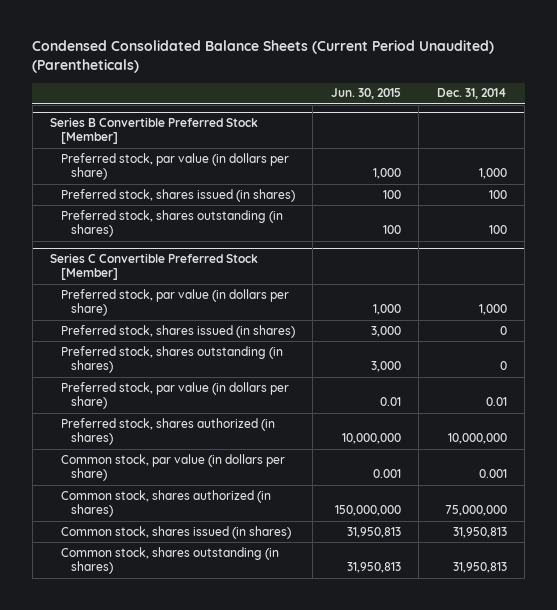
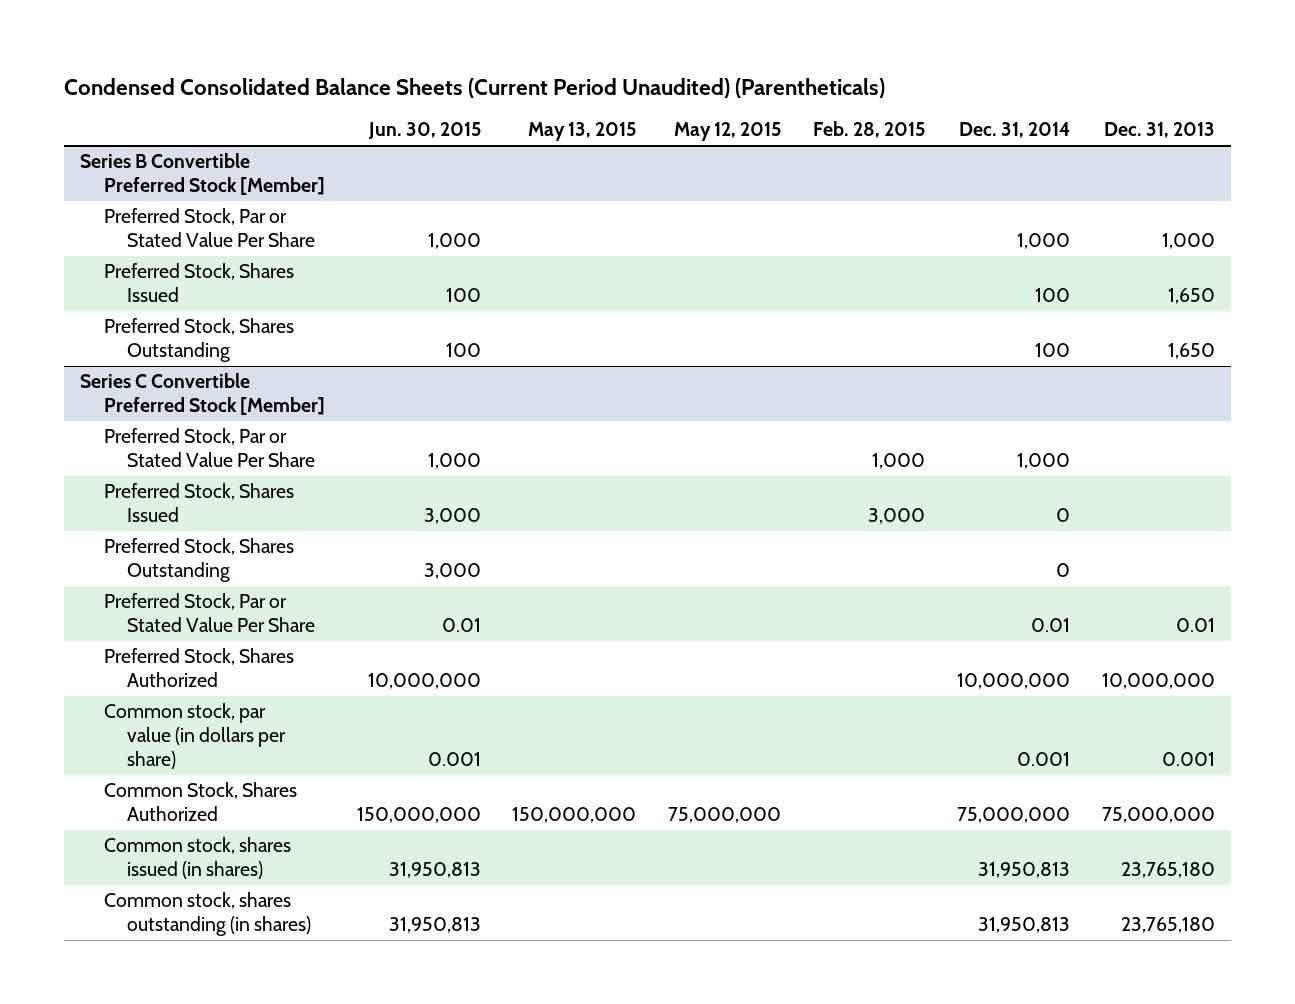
none -> [528,122,637,142] May 13, 2015
none -> [674,122,782,142] May 12, 2015
none -> [813,121,926,139] Feb. 28, 2015
none -> [1103,122,1215,139] Dec. 31, 2013
[60,152,289,181] Preferred stock, par value (in dollars per share) -> [103,208,316,248] Preferred Stock, Par or Stated Value Per Share
[60,188,295,202] Preferred stock, shares issued (in shares) -> [103,263,294,303] Preferred Stock, Shares Issued
[60,209,283,238] Preferred stock, shares outstanding (in shares) -> [103,318,294,363] Preferred Stock, Shares Outstanding
[60,288,289,317] Preferred stock, par value (in dollars per share) -> [103,428,316,468] Preferred Stock, Par or Stated Value Per Share
[60,324,295,338] Preferred stock, shares issued (in shares) -> [103,483,294,523] Preferred Stock, Shares Issued
[60,345,283,374] Preferred stock, shares outstanding (in shares) -> [103,538,294,583] Preferred Stock, Shares Outstanding
[60,381,289,410] Preferred stock, par value (in dollars per share) -> [103,593,316,633] Preferred Stock, Par or Stated Value Per Share
[60,417,275,446] Preferred stock, shares authorized (in shares) -> [103,648,294,688] Preferred Stock, Shares Authorized
[60,489,271,518] Common stock, shares authorized (in shares) -> [103,782,297,822] Common Stock, Shares Authorized

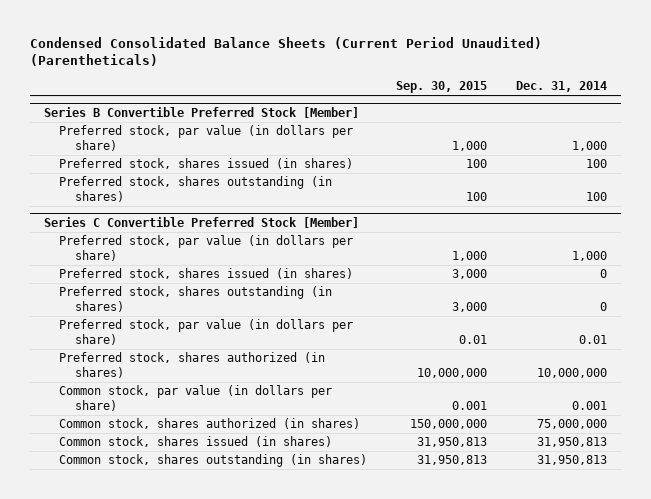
[367,122,481,140] Jun. 30, 2015 -> none
[528,122,637,142] May 13, 2015 -> none
[674,122,782,142] May 12, 2015 -> none
[813,121,926,139] Feb. 28, 2015 -> none
[1103,122,1215,139] Dec. 31, 2013 -> none
none -> [396,81,488,94] Sep. 30, 2015
[103,208,316,248] Preferred Stock, Par or Stated Value Per Share -> [59,125,354,151] Preferred stock, par value (in dollars per share)
[103,263,294,303] Preferred Stock, Shares Issued -> [59,158,354,170] Preferred stock, shares issued (in shares)
[103,318,294,363] Preferred Stock, Shares Outstanding -> [59,176,333,202] Preferred stock, shares outstanding (in shares)
[103,428,316,468] Preferred Stock, Par or Stated Value Per Share -> [59,235,354,261] Preferred stock, par value (in dollars per share)
[103,483,294,523] Preferred Stock, Shares Issued -> [59,268,354,280] Preferred stock, shares issued (in shares)
[103,538,294,583] Preferred Stock, Shares Outstanding -> [59,286,333,312] Preferred stock, shares outstanding (in shares)
[103,593,316,633] Preferred Stock, Par or Stated Value Per Share -> [59,319,354,345] Preferred stock, par value (in dollars per share)
[103,648,294,688] Preferred Stock, Shares Authorized -> [59,352,326,378] Preferred stock, shares authorized (in shares)
[103,782,297,822] Common Stock, Shares Authorized -> [59,418,361,430] Common stock, shares authorized (in shares)

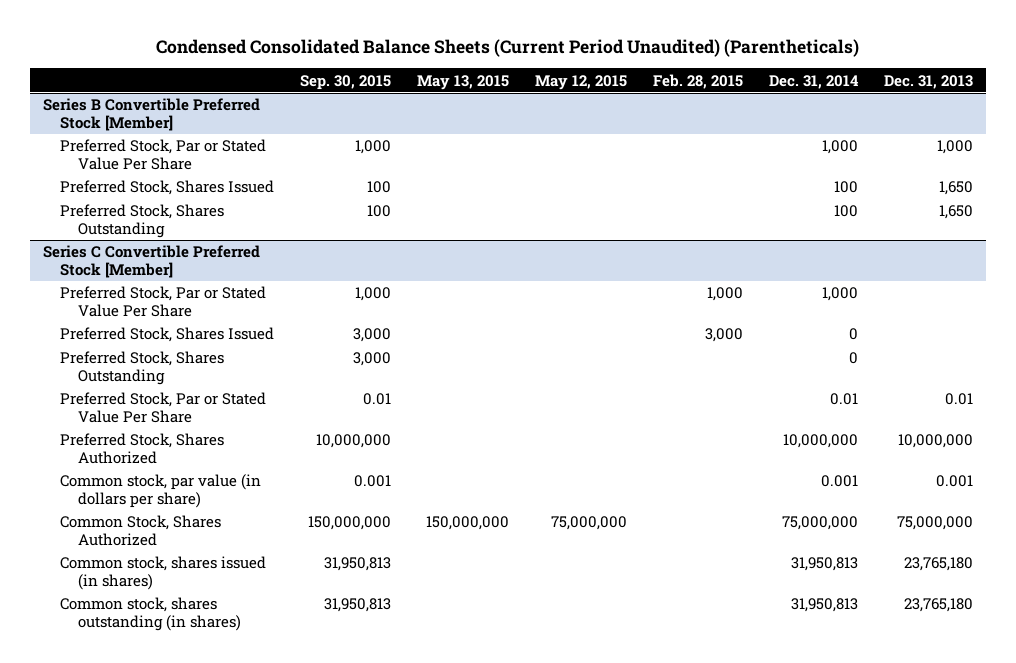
none -> [417,74,510,90] May 13, 2015
none -> [535,74,628,90] May 12, 2015
none -> [653,73,744,89] Feb. 28, 2015
none -> [884,74,974,89] Dec. 31, 2013
[59,125,354,151] Preferred stock, par value (in dollars per share) -> [60,139,267,170] Preferred Stock, Par or Stated Value Per Share
[59,158,354,170] Preferred stock, shares issued (in shares) -> [60,180,275,196] Preferred Stock, Shares Issued
[59,176,333,202] Preferred stock, shares outstanding (in shares) -> [60,204,225,238] Preferred Stock, Shares Outstanding
[59,235,354,261] Preferred stock, par value (in dollars per share) -> [60,286,267,317] Preferred Stock, Par or Stated Value Per Share
[59,268,354,280] Preferred stock, shares issued (in shares) -> [60,327,275,343] Preferred Stock, Shares Issued
[59,286,333,312] Preferred stock, shares outstanding (in shares) -> [60,351,225,385] Preferred Stock, Shares Outstanding
[59,319,354,345] Preferred stock, par value (in dollars per share) -> [60,392,267,423] Preferred Stock, Par or Stated Value Per Share
[59,352,326,378] Preferred stock, shares authorized (in shares) -> [60,433,225,464] Preferred Stock, Shares Authorized
[59,418,361,430] Common stock, shares authorized (in shares) -> [60,515,222,546] Common Stock, Shares Authorized

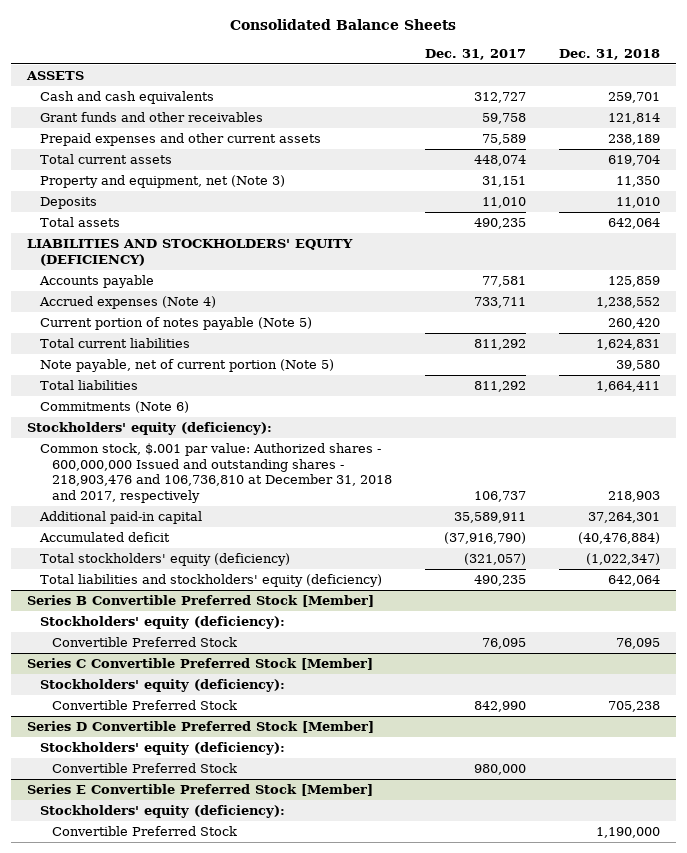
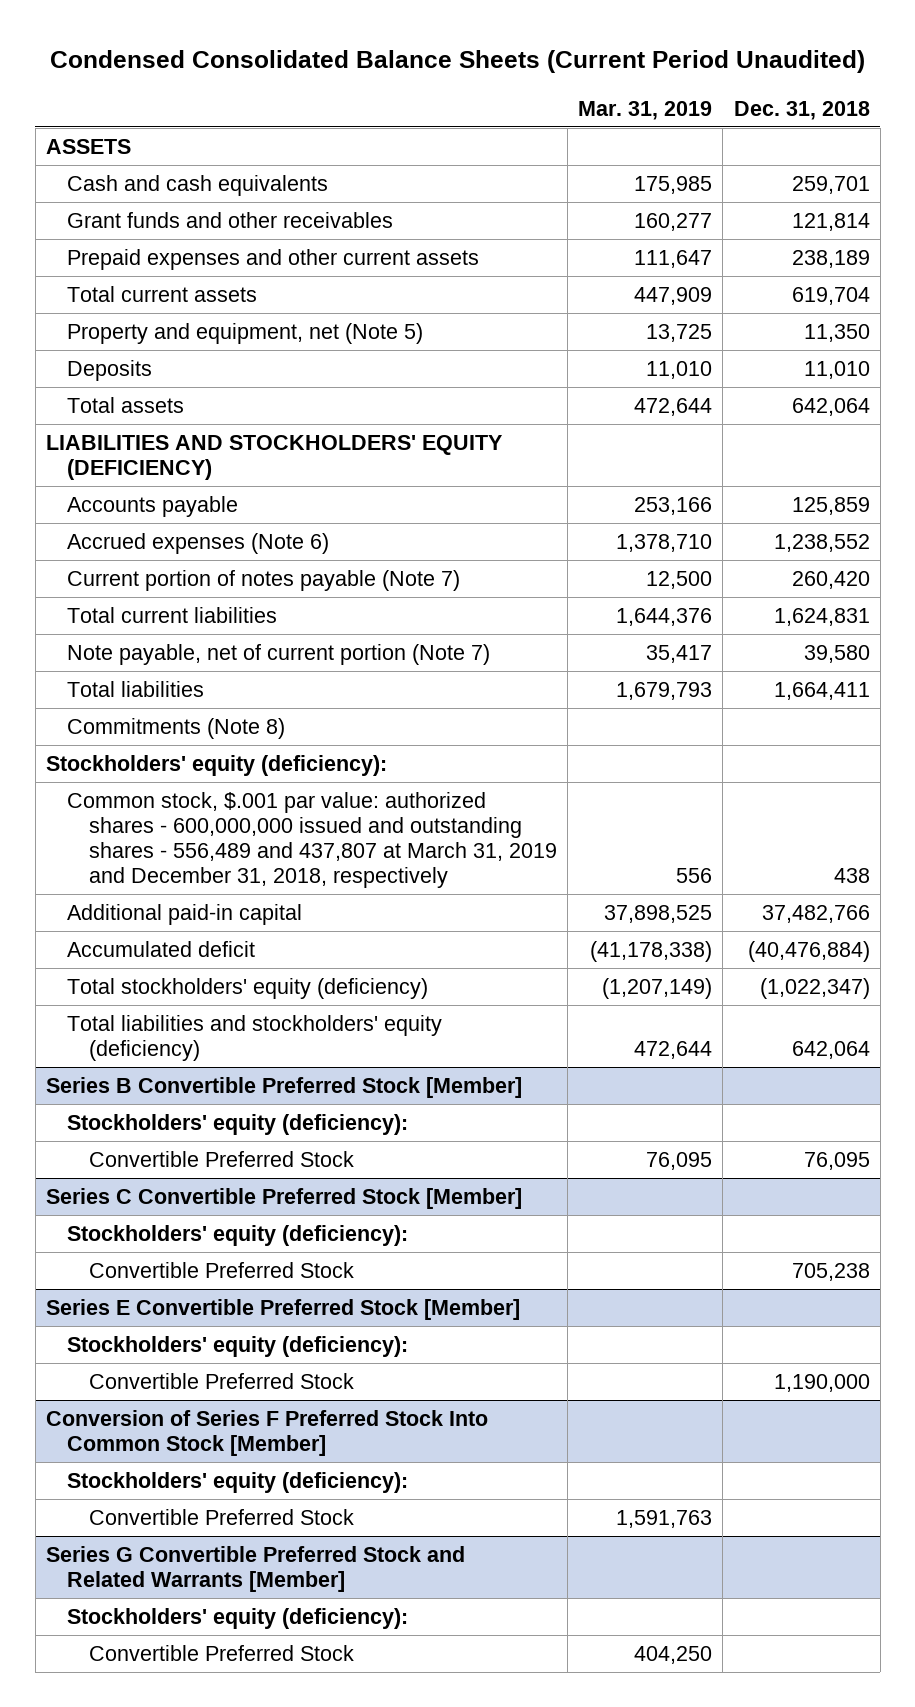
[230,18,457,30] Consolidated Balance Sheets -> [49,50,865,74] Condensed Consolidated Balance Sheets (Current Period Unaudited)
[424,48,526,60] Dec. 31, 2017 -> none
none -> [578,100,713,120] Mar. 31, 2019
[39,175,285,189] Property and equipment, net (Note 3) -> [67,322,424,344] Property and equipment, net (Note 5)
[38,296,216,310] Accrued expenses (Note 4) -> [67,532,330,554] Accrued expenses (Note 6)
[39,317,312,331] Current portion of notes payable (Note 5) -> [67,569,461,591] Current portion of notes payable (Note 7)
[39,359,334,373] Note payable, net of current portion (Note 5) -> [67,643,491,665] Note payable, net of current portion (Note 7)
[39,401,189,414] Commitments (Note 6) -> [67,717,286,739] Commitments (Note 8)
[39,443,392,504] Common stock, $.001 par value: Authorized shares - 600,000,000 Issued and outstanding shares - 218,903,476 and 106,736,810 at December 31, 2018 and 2017, respectively -> [67,791,557,888] Common stock, $.001 par value: authorized shares - 600,000,000 issued and outstanding shares - 556,489 and 437,807 at March 31, 2019 and December 31, 2018, respectively
[607,491,660,503] 218,903 -> [833,867,870,883] 438
[587,512,660,524] 37,264,301 -> [761,904,870,923] 37,482,766
[27,721,375,734] Series D Convertible Preferred Stock [Member] -> none
[39,742,285,756] Stockholders' equity (deficiency): -> none
[51,763,237,774] Convertible Preferred Stock -> none
none -> [45,1409,488,1456] Conversion of Series F Preferred Stock Into Common Stock [Member]
none -> [67,1471,409,1493] Stockholders' equity (deficiency):
none -> [88,1508,354,1525] Convertible Preferred Stock
none -> [45,1545,465,1592] Series G Convertible Preferred Stock and Related Warrants [Member]
none -> [67,1607,409,1629] Stockholders' equity (deficiency):
none -> [88,1644,354,1661] Convertible Preferred Stock

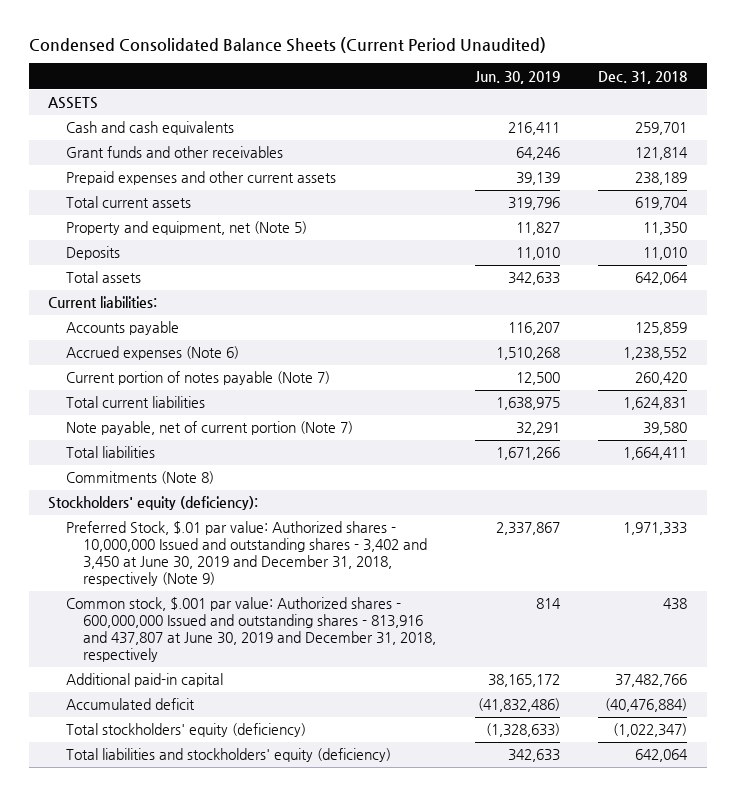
[578,100,713,120] Mar. 31, 2019 -> none
none -> [474,70,560,84] Jun. 30, 2019
[45,434,502,480] LIABILITIES AND STOCKHOLDERS' EQUITY (DEFICIENCY) -> none
none -> [48,296,158,309] Current liabilities:
none -> [65,521,427,587] Preferred Stock, $.01 par value: Authorized shares - 10,000,000 Issued and outstanding shares - 3,402 and 3,450 at June 30, 2019 and December 31, 2018, respectively (Note 9)
[67,791,557,888] Common stock, $.001 par value: authorized shares - 600,000,000 issued and outstanding shares - 556,489 and 437,807 at March 31, 2019 and December 31, 2018, respectively -> [65,597,436,663] Common stock, $.001 par value: Authorized shares - 600,000,000 Issued and outstanding shares - 813,916 and 437,807 at June 30, 2019 and December 31, 2018, respectively
[45,1076,522,1098] Series B Convertible Preferred Stock [Member] -> none
[67,1113,409,1135] Stockholders' equity (deficiency): -> none
[88,1150,354,1167] Convertible Preferred Stock -> none
[45,1187,522,1209] Series C Convertible Preferred Stock [Member] -> none
[67,1224,409,1246] Stockholders' equity (deficiency): -> none
[88,1261,354,1278] Convertible Preferred Stock -> none
[45,1298,520,1320] Series E Convertible Preferred Stock [Member] -> none
[67,1335,409,1357] Stockholders' equity (deficiency): -> none
[88,1372,354,1389] Convertible Preferred Stock -> none
[45,1409,488,1456] Conversion of Series F Preferred Stock Into Common Stock [Member] -> none
[67,1471,409,1493] Stockholders' equity (deficiency): -> none
[88,1508,354,1525] Convertible Preferred Stock -> none
[45,1545,465,1592] Series G Convertible Preferred Stock and Related Warrants [Member] -> none
[67,1607,409,1629] Stockholders' equity (deficiency): -> none
[88,1644,354,1661] Convertible Preferred Stock -> none

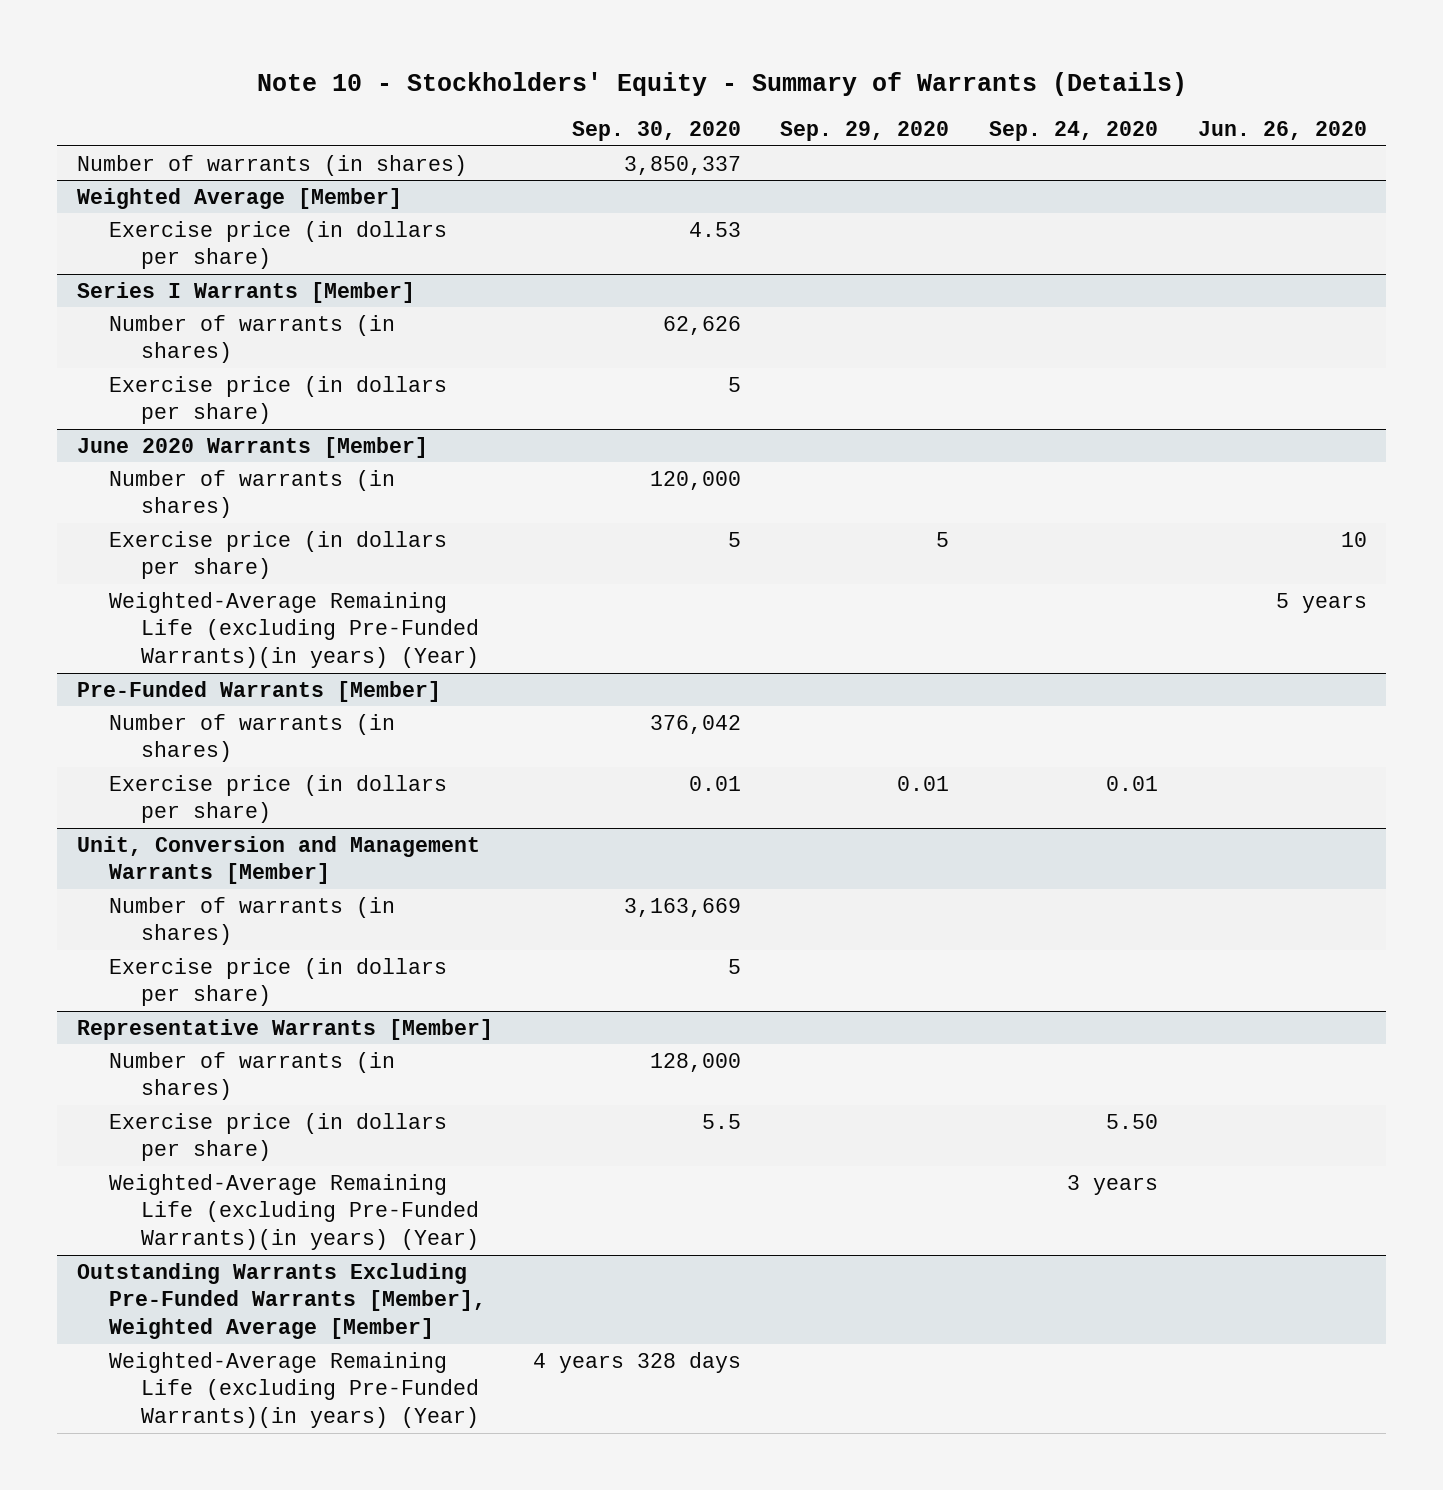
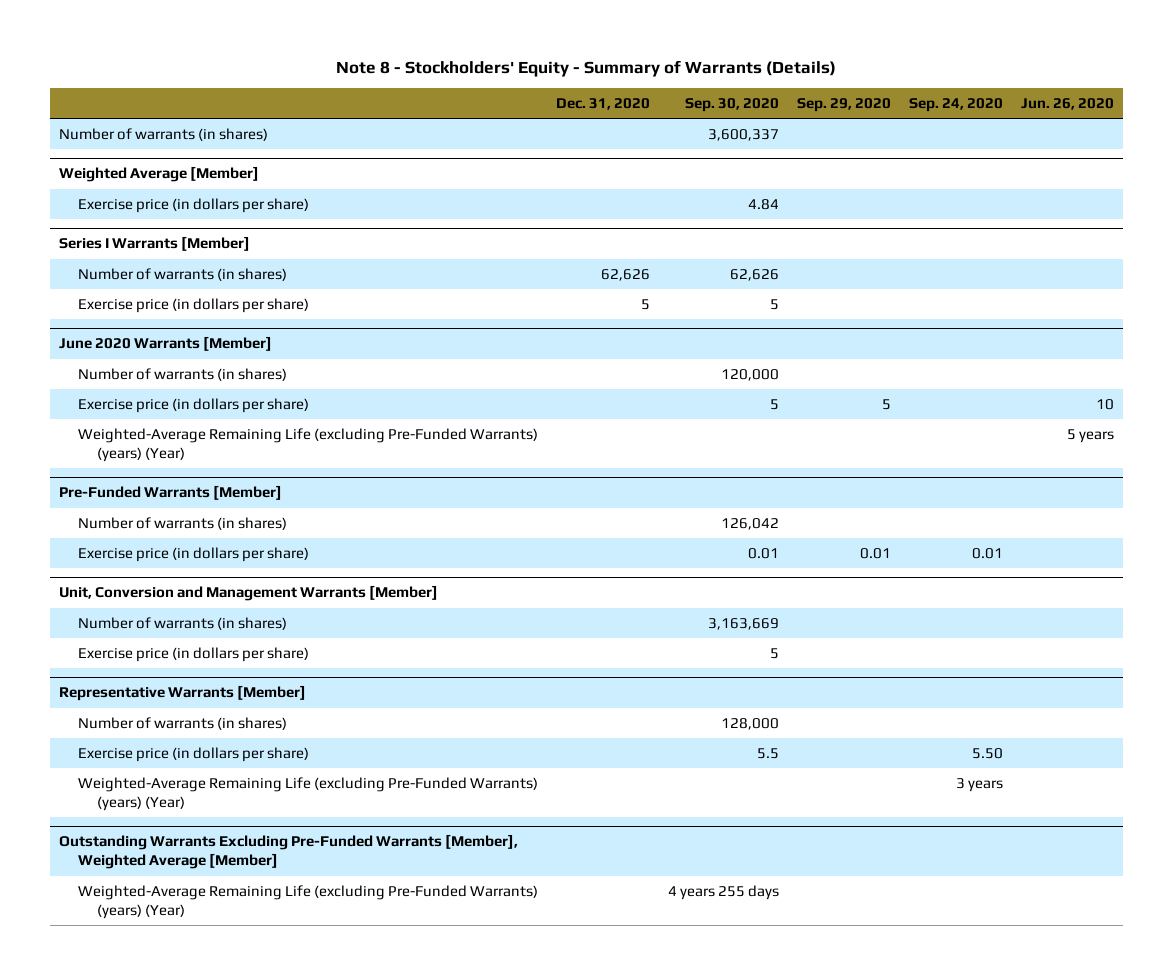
[256,71,1187,96] Note 10 - Stockholders' Equity - Summary of Warrants (Details) -> [336,59,837,77] Note 8 - Stockholders' Equity - Summary of Warrants (Details)
none -> [555,97,650,110] Dec. 31, 2020
[623,155,741,175] 3,850,337 -> [707,129,779,142] 3,600,337
[688,221,741,237] 4.53 -> [747,199,779,211] 4.84
[109,591,480,668] Weighted-Average Remaining Life (excluding Pre-Funded Warrants)(in years) (Year) -> [77,428,538,462] Weighted-Average Remaining Life (excluding Pre-Funded Warrants) (years) (Year)
[649,714,741,734] 376,042 -> [720,518,779,531] 126,042
[109,1173,480,1250] Weighted-Average Remaining Life (excluding Pre-Funded Warrants)(in years) (Year) -> [77,777,538,811] Weighted-Average Remaining Life (excluding Pre-Funded Warrants) (years) (Year)
[109,1351,480,1428] Weighted-Average Remaining Life (excluding Pre-Funded Warrants)(in years) (Year) -> [77,885,538,919] Weighted-Average Remaining Life (excluding Pre-Funded Warrants) (years) (Year)
[532,1351,741,1373] 4 years 328 days -> [667,885,779,901] 4 years 255 days

